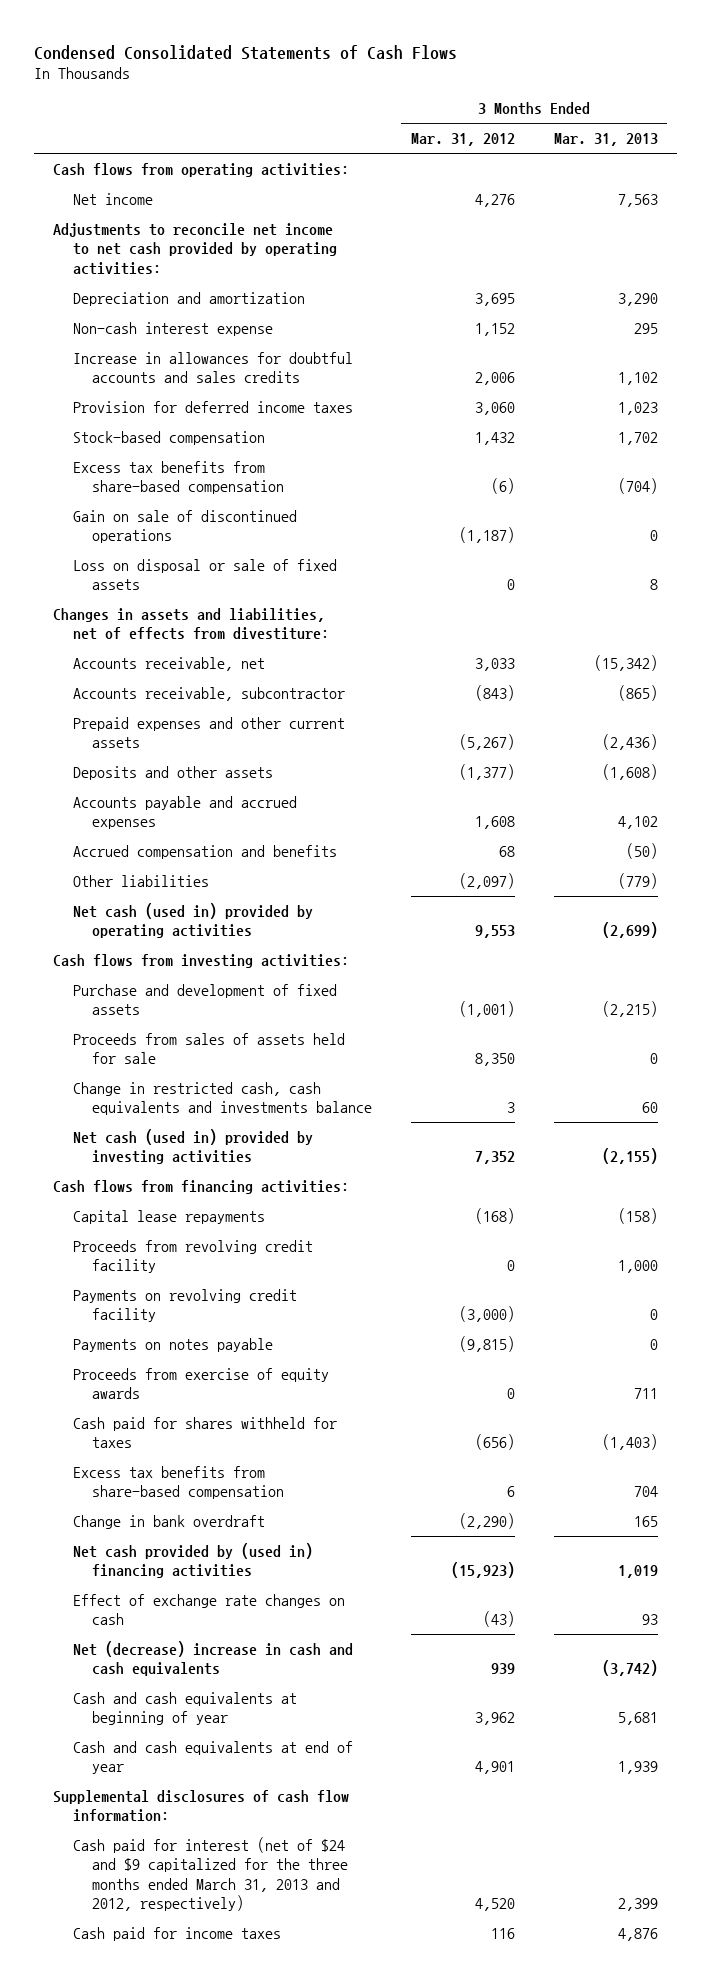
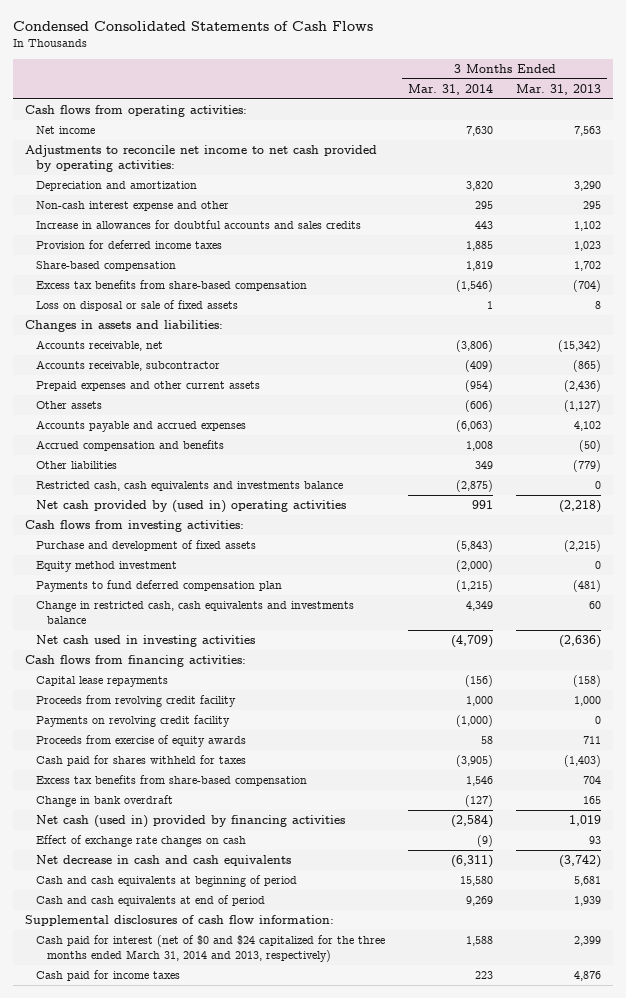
[411,133,516,147] Mar. 31, 2012 -> none
none -> [408,83,494,95] Mar. 31, 2014
[72,321,273,336] Non-cash interest expense -> [35,200,229,211] Non-cash interest expense and other
[72,430,265,445] Stock-based compensation -> [35,260,176,271] Share-based compensation
[72,509,297,544] Gain on sale of discontinued operations -> none
[52,607,329,641] Changes in assets and liabilities, net of effects from divestiture: -> [24,319,223,332] Changes in assets and liabilities:
[72,765,273,780] Deposits and other assets -> [35,400,102,409] Other assets
[601,763,658,780] (1,608) -> [564,399,602,412] (1,127)
none -> [35,480,343,491] Restricted cash, cash equivalents and investments balance
[72,902,313,939] Net cash (used in) provided by operating activities -> [35,499,346,513] Net cash provided by (used in) operating activities
[601,922,658,939] (2,699) -> [559,499,602,513] (2,218)
[72,1032,345,1065] Proceeds from sales of assets held for sale -> none
none -> [35,560,177,572] Equity method investment
none -> [35,579,282,592] Payments to fund deferred compensation plan
[72,1128,313,1165] Net cash (used in) provided by investing activities -> [35,634,255,647] Net cash used in investing activities
[601,1148,658,1165] (2,155) -> [559,634,602,648] (2,636)
[72,1337,273,1352] Payments on notes payable -> none
[72,1542,313,1579] Net cash provided by (used in) financing activities -> [35,814,345,828] Net cash (used in) provided by financing activities
[72,1640,353,1677] Net (decrease) increase in cash and cash equivalents -> [35,854,291,866] Net decrease in cash and cash equivalents
[72,1691,297,1726] Cash and cash equivalents at beginning of year -> [35,874,297,887] Cash and cash equivalents at beginning of period
[72,1740,353,1775] Cash and cash equivalents at end of year -> [35,894,265,906] Cash and cash equivalents at end of period
[72,1836,349,1912] Cash paid for interest (net of $24 and $9 capitalized for the three months ended March 31, 2013 and 2012, respectively) -> [35,934,385,962] Cash paid for interest (net of $0 and $24 capitalized for the three months ended March 31, 2014 and 2013, respectively)

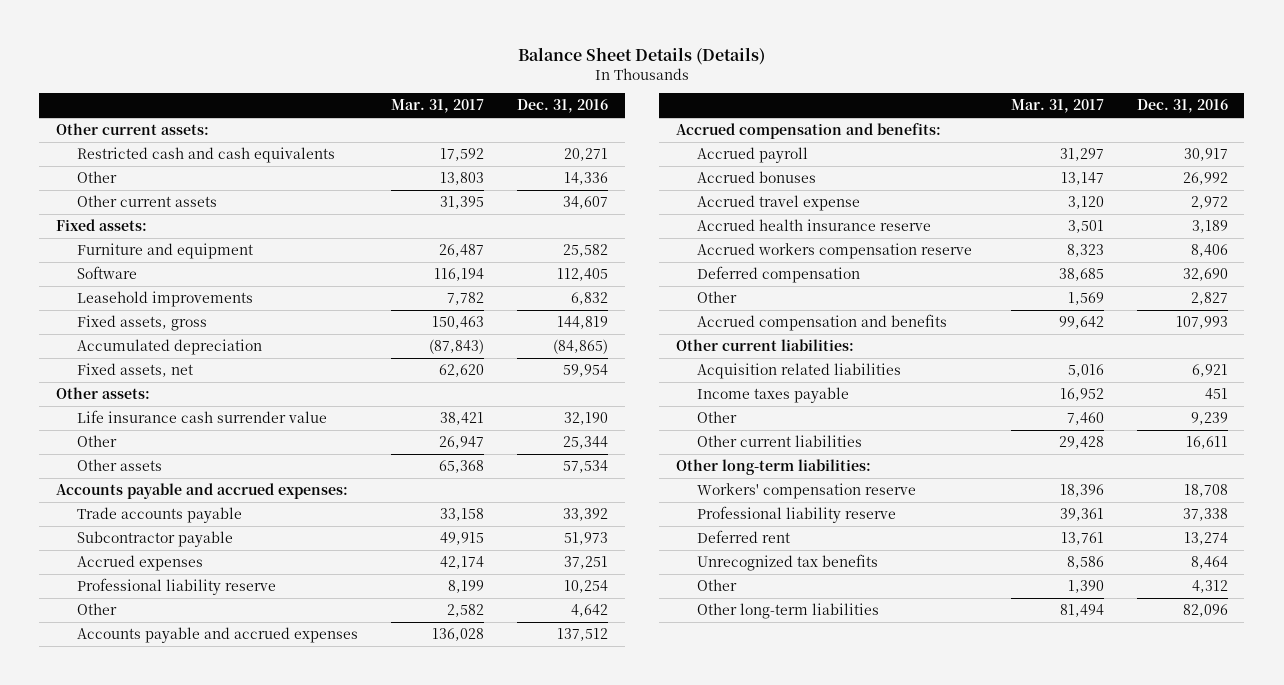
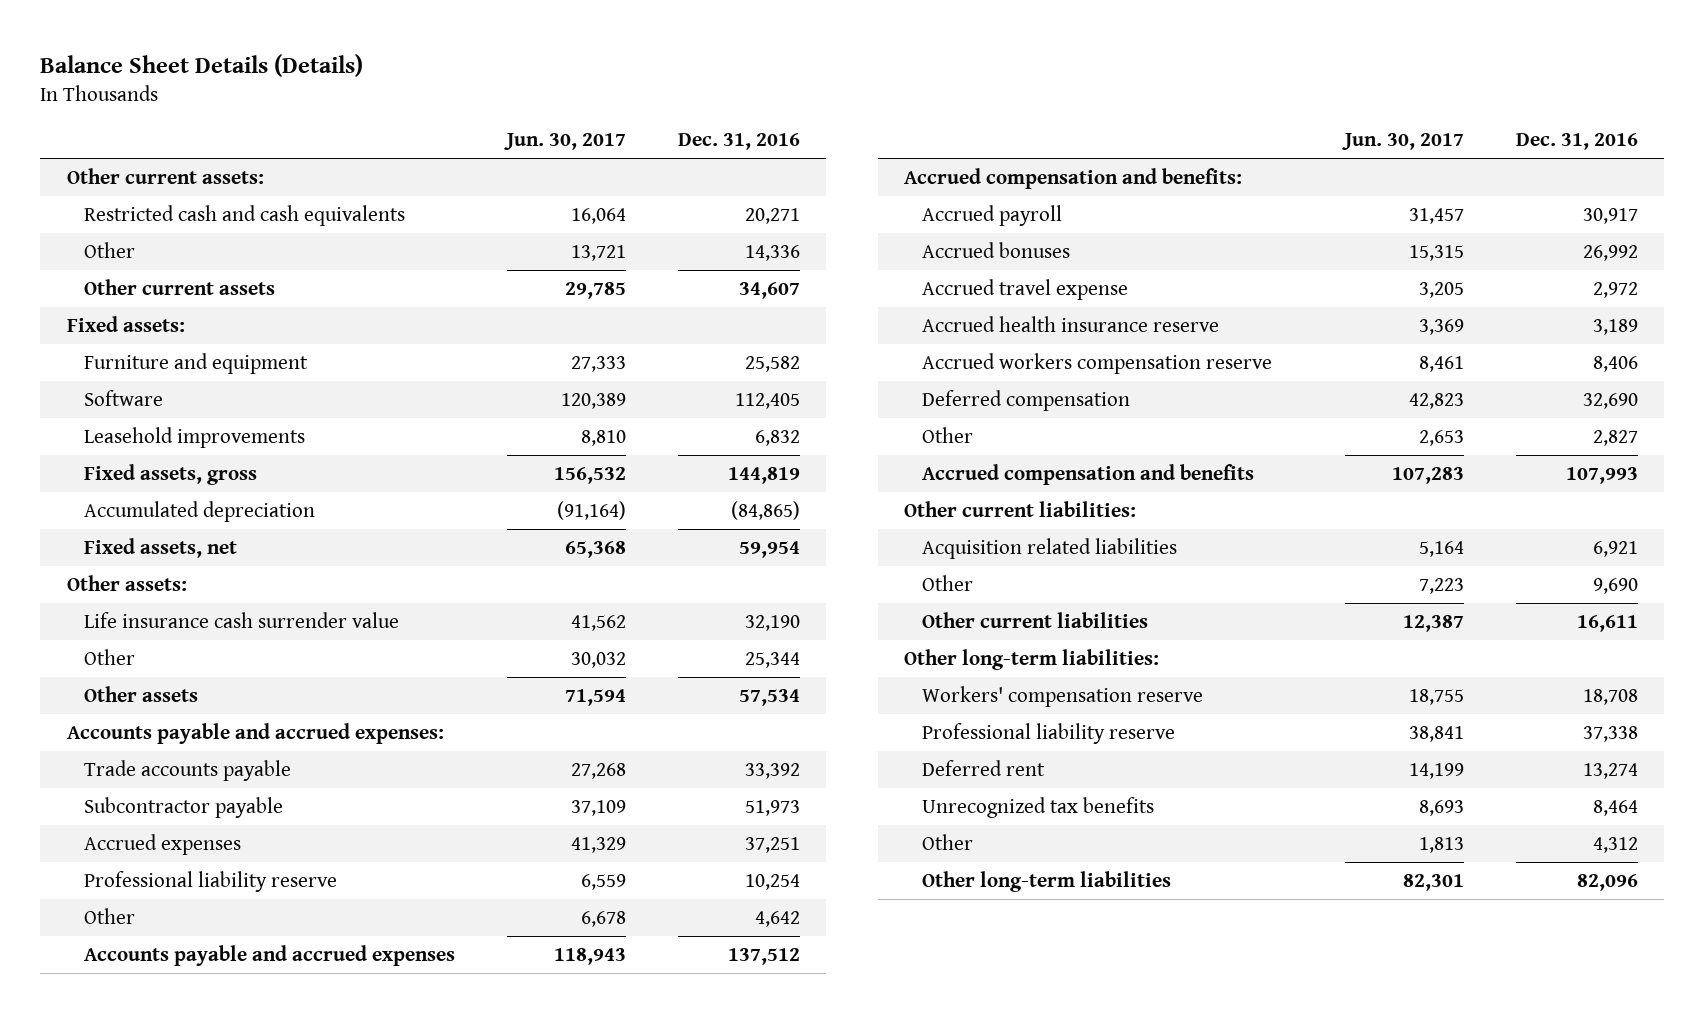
[391,99,485,114] Mar. 31, 2017 -> none
none -> [504,133,627,151] Jun. 30, 2017
[696,386,849,403] Income taxes payable -> none
[1190,411,1228,425] 9,239 -> [1593,577,1639,594] 9,690

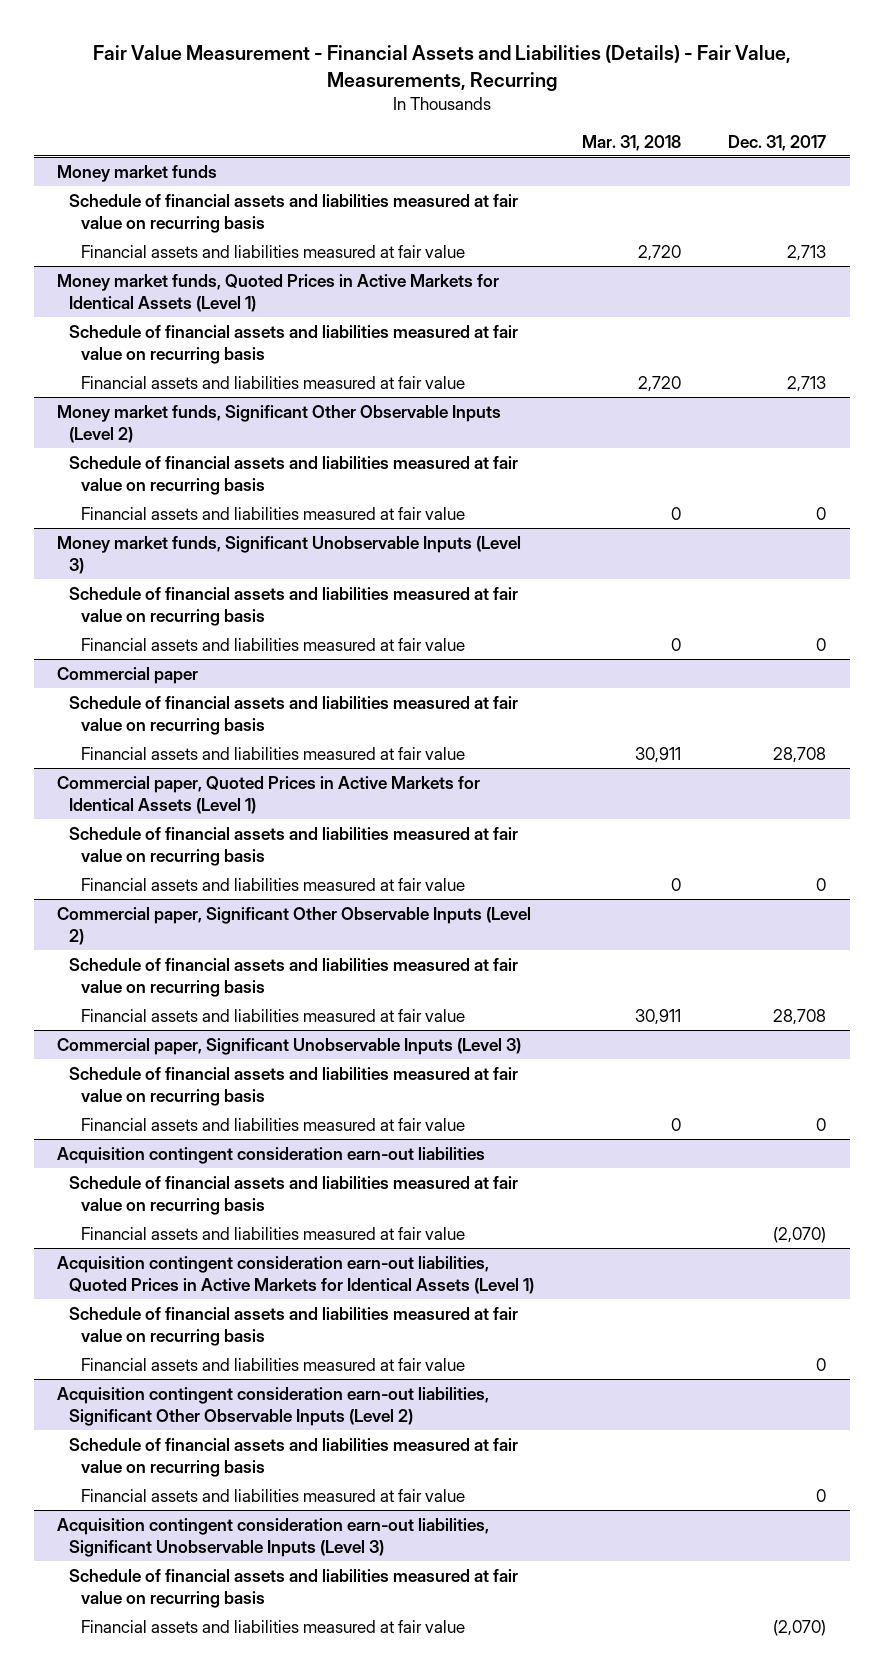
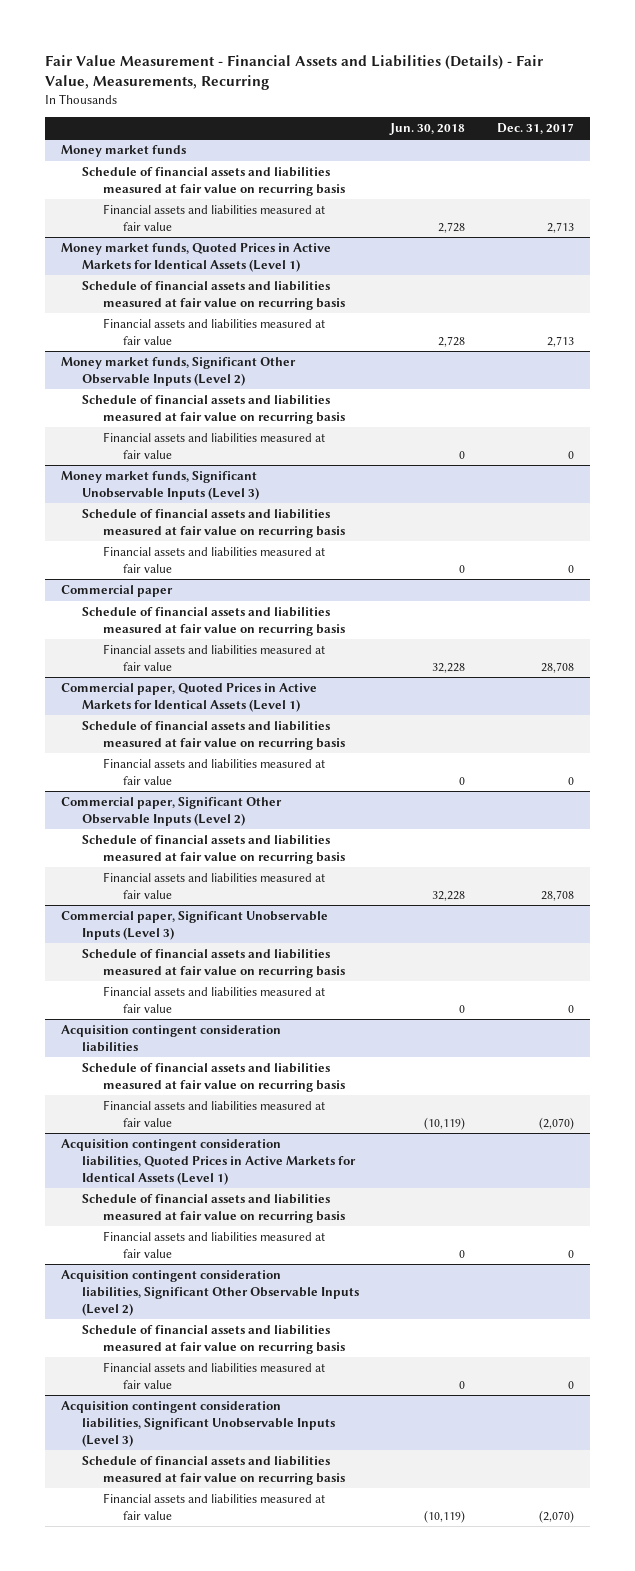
[581,134,681,151] Mar. 31, 2018 -> none
none -> [389,122,466,135] Jun. 30, 2018
[57,1146,486,1164] Acquisition contingent consideration earn-out liabilities -> [61,1025,282,1052] Acquisition contingent consideration liabilities
[57,1255,535,1294] Acquisition contingent consideration earn-out liabilities, Quoted Prices in Active Markets for Identical Assets (Level 1) -> [61,1139,356,1185] Acquisition contingent consideration liabilities, Quoted Prices in Active Markets for Identical Assets (Level 1)
[57,1386,490,1426] Acquisition contingent consideration earn-out liabilities, Significant Other Observable Inputs (Level 2) -> [61,1270,359,1316] Acquisition contingent consideration liabilities, Significant Other Observable Inputs (Level 2)
[57,1517,490,1557] Acquisition contingent consideration earn-out liabilities, Significant Unobservable Inputs (Level 3) -> [61,1401,335,1447] Acquisition contingent consideration liabilities, Significant Unobservable Inputs (Level 3)

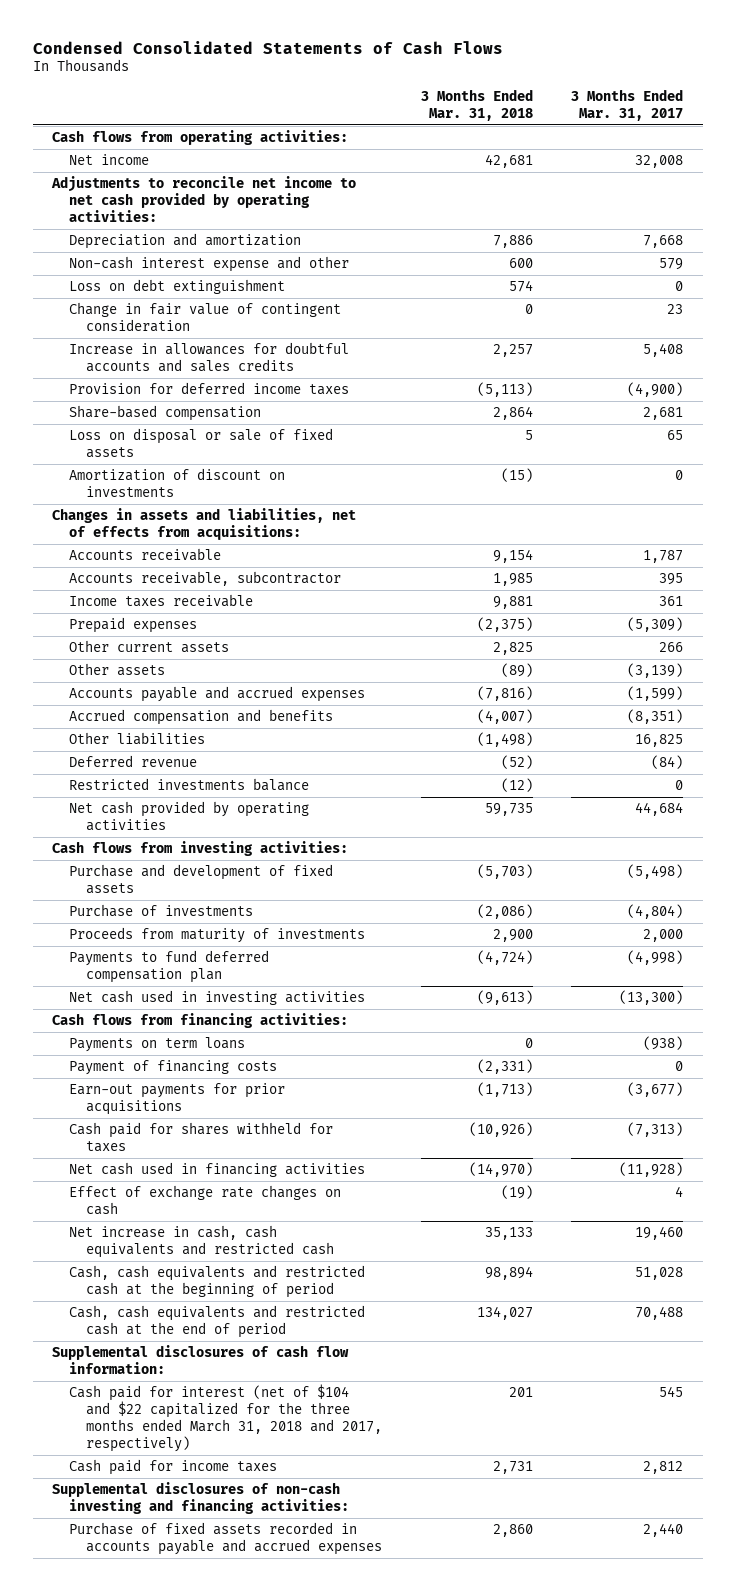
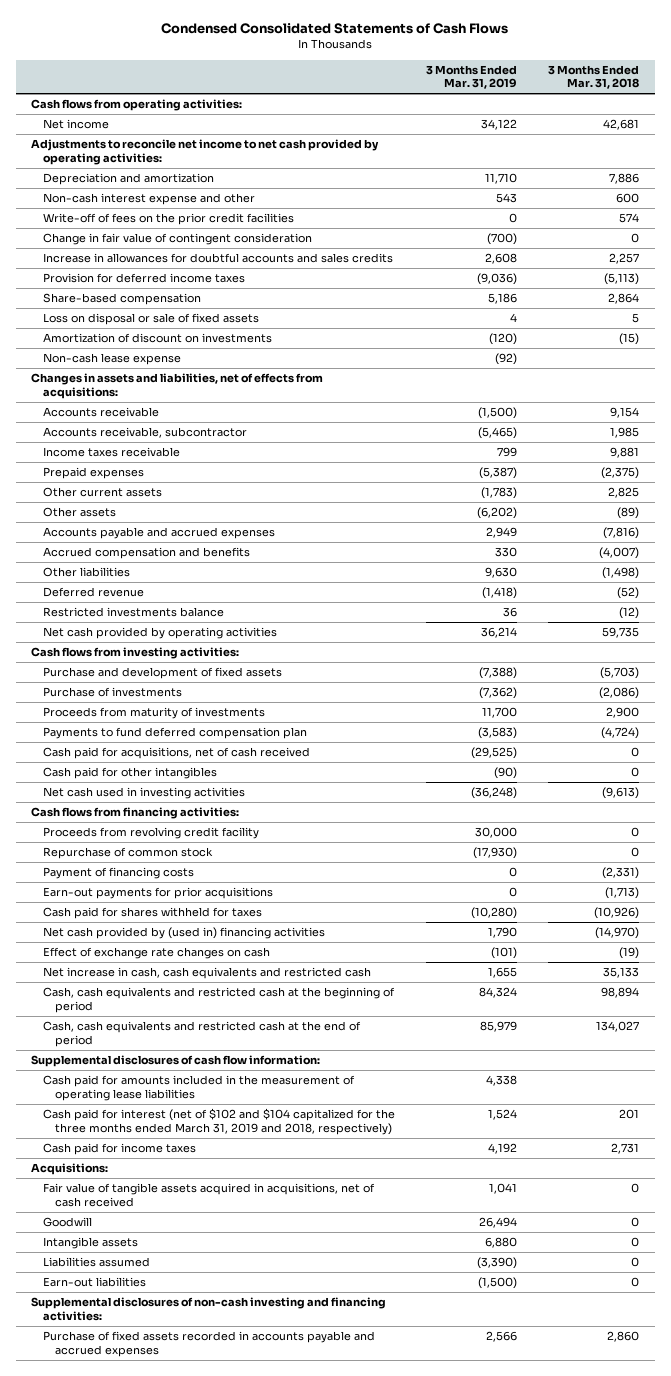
[571,88,684,121] 3 Months Ended Mar. 31, 2017 -> none
none -> [426,64,518,90] 3 Months Ended Mar. 31, 2019
[69,279,286,295] Loss on debt extinguishment -> [42,213,294,226] Write-off of fees on the prior credit facilities
none -> [42,353,181,366] Non-cash lease expense
none -> [42,747,310,760] Cash paid for acquisitions, net of cash received
none -> [42,767,217,780] Cash paid for other intangibles
[69,1037,246,1053] Payments on term loans -> none
none -> [42,827,259,840] Proceeds from revolving credit facility
none -> [42,847,213,860] Repurchase of common stock
[69,1162,366,1178] Net cash used in financing activities -> [42,927,325,940] Net cash provided by (used in) financing activities
none -> [42,1075,355,1101] Cash paid for amounts included in the measurement of operating lease liabilities
[69,1384,383,1453] Cash paid for interest (net of $104 and $22 capitalized for the three months ended March 31, 2018 and 2017, respectively) -> [42,1108,395,1135] Cash paid for interest (net of $102 and $104 capitalized for the three months ended March 31, 2019 and 2018, respectively)
none -> [31,1163,109,1176] Acquisitions:
none -> [42,1183,375,1207] Fair value of tangible assets acquired in acquisitions, net of cash received
none -> [42,1217,92,1228] Goodwill
none -> [42,1237,138,1250] Intangible assets
none -> [42,1257,150,1268] Liabilities assumed
none -> [42,1277,146,1288] Earn-out liabilities

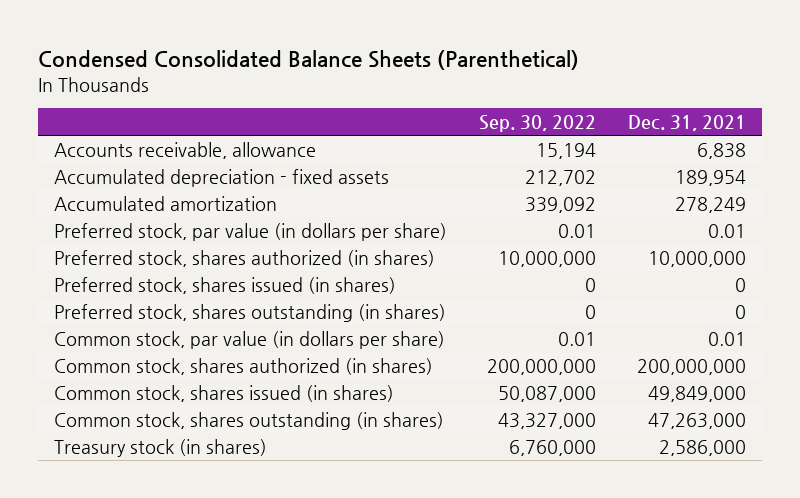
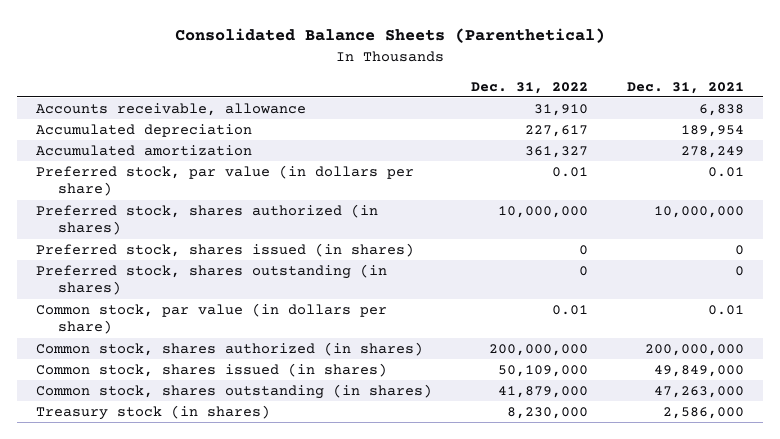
[38,50,580,71] Condensed Consolidated Balance Sheets (Parenthetical) -> [175,28,606,44] Consolidated Balance Sheets (Parenthetical)
[479,115,597,133] Sep. 30, 2022 -> none
none -> [471,81,589,94] Dec. 31, 2022
[54,168,390,187] Accumulated depreciation - fixed assets -> [36,124,253,138] Accumulated depreciation

